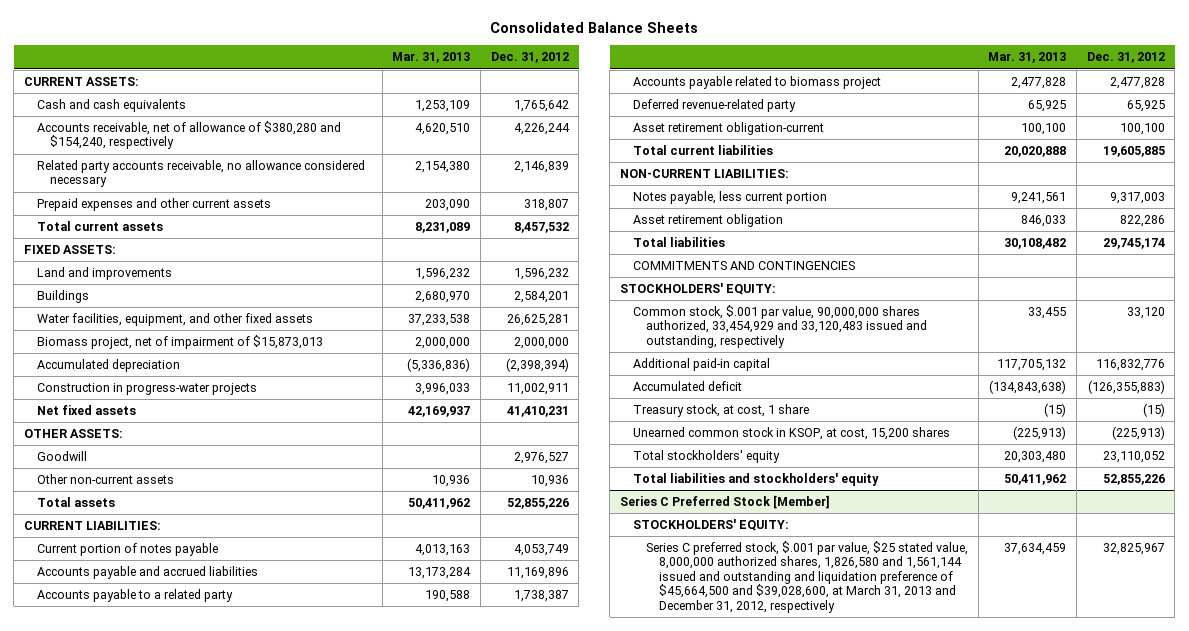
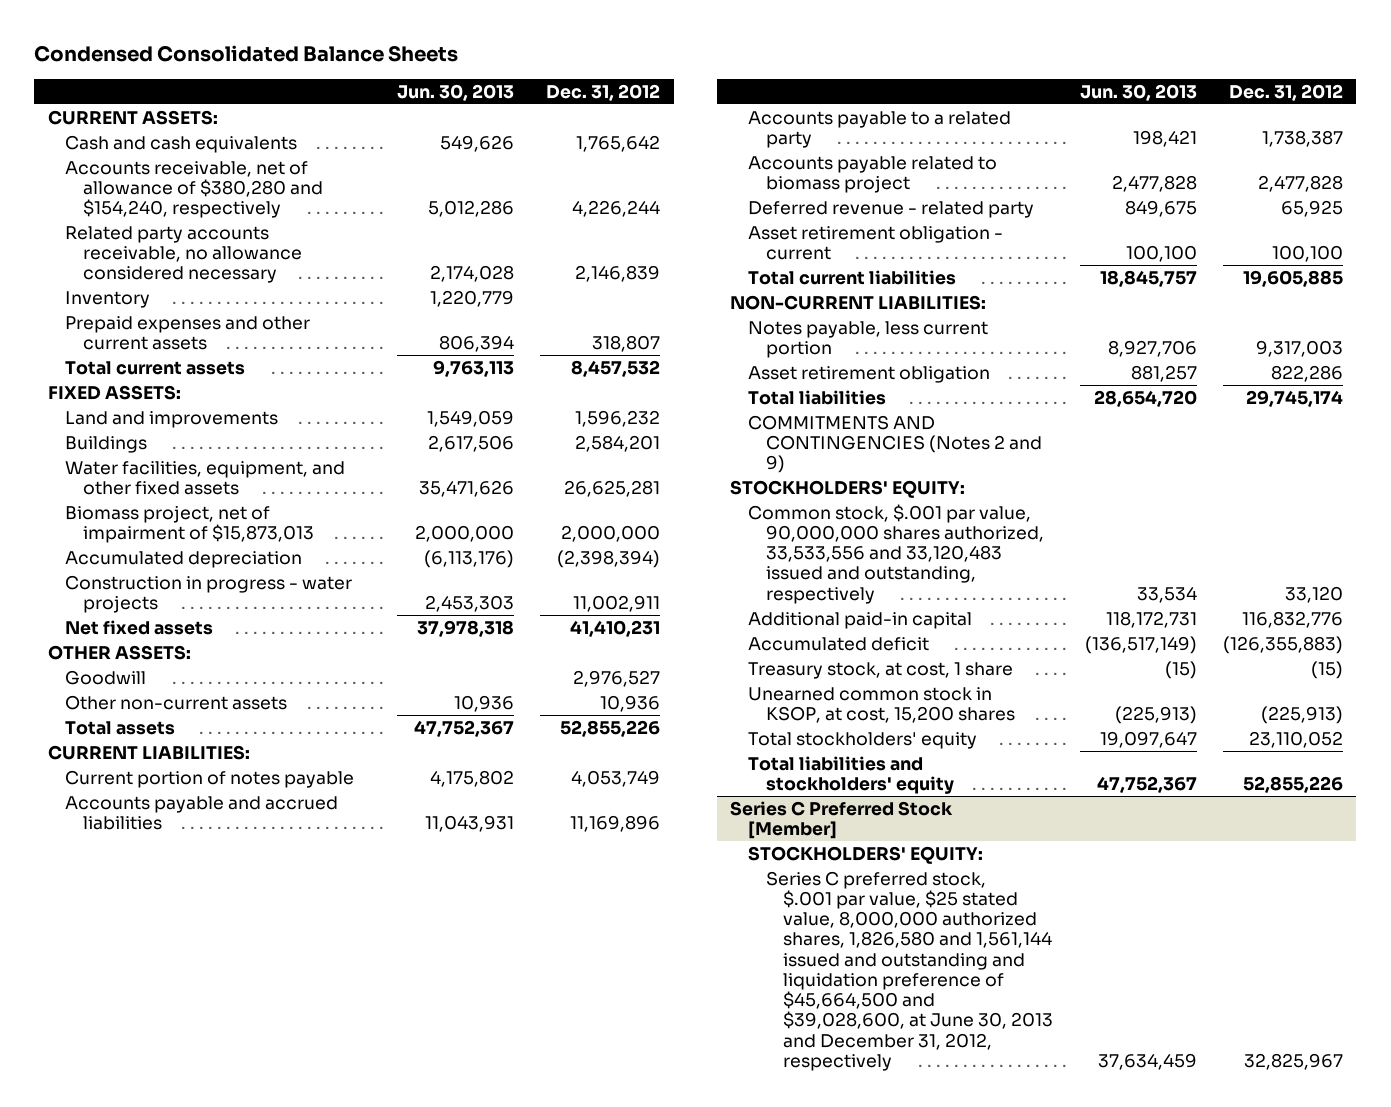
[490,22,699,34] Consolidated Balance Sheets -> [34,45,459,63] Condensed Consolidated Balance Sheets
[392,52,471,64] Mar. 31, 2013 -> none
none -> [397,83,515,101] Jun. 30, 2013
none -> [65,290,151,308] Inventory
[36,382,257,395] Construction in progress-water projects -> [65,574,353,613] Construction in progress - water projects
[632,98,796,112] Deferred revenue-related party -> [747,200,1034,218] Deferred revenue - related party
[632,121,824,135] Asset retirement obligation-current -> [747,225,1003,260] Asset retirement obligation - current
[632,260,855,270] COMMITMENTS AND CONTINGENCIES -> [747,414,1042,474] COMMITMENTS AND CONTINGENCIES (Notes 2 and 9)
[632,304,927,348] Common stock, $.001 par value, 90,000,000 shares authorized, 33,454,929 and 33,120,483 issued and outstanding, respectively -> [747,503,1044,604] Common stock, $.001 par value, 90,000,000 shares authorized, 33,533,556 and 33,120,483 issued and outstanding, respectively
[645,540,968,613] Series C preferred stock, $.001 par value, $25 stated value, 8,000,000 authorized shares, 1,826,580 and 1,561,144 issued and outstanding and liquidation preference of $45,664,500 and $39,028,600, at March 31, 2013 and December 31, 2012, respectively -> [765,870,1054,1071] Series C preferred stock, $.001 par value, $25 stated value, 8,000,000 authorized shares, 1,826,580 and 1,561,144 issued and outstanding and liquidation preference of $45,664,500 and $39,028,600, at June 30, 2013 and December 31, 2012, respectively

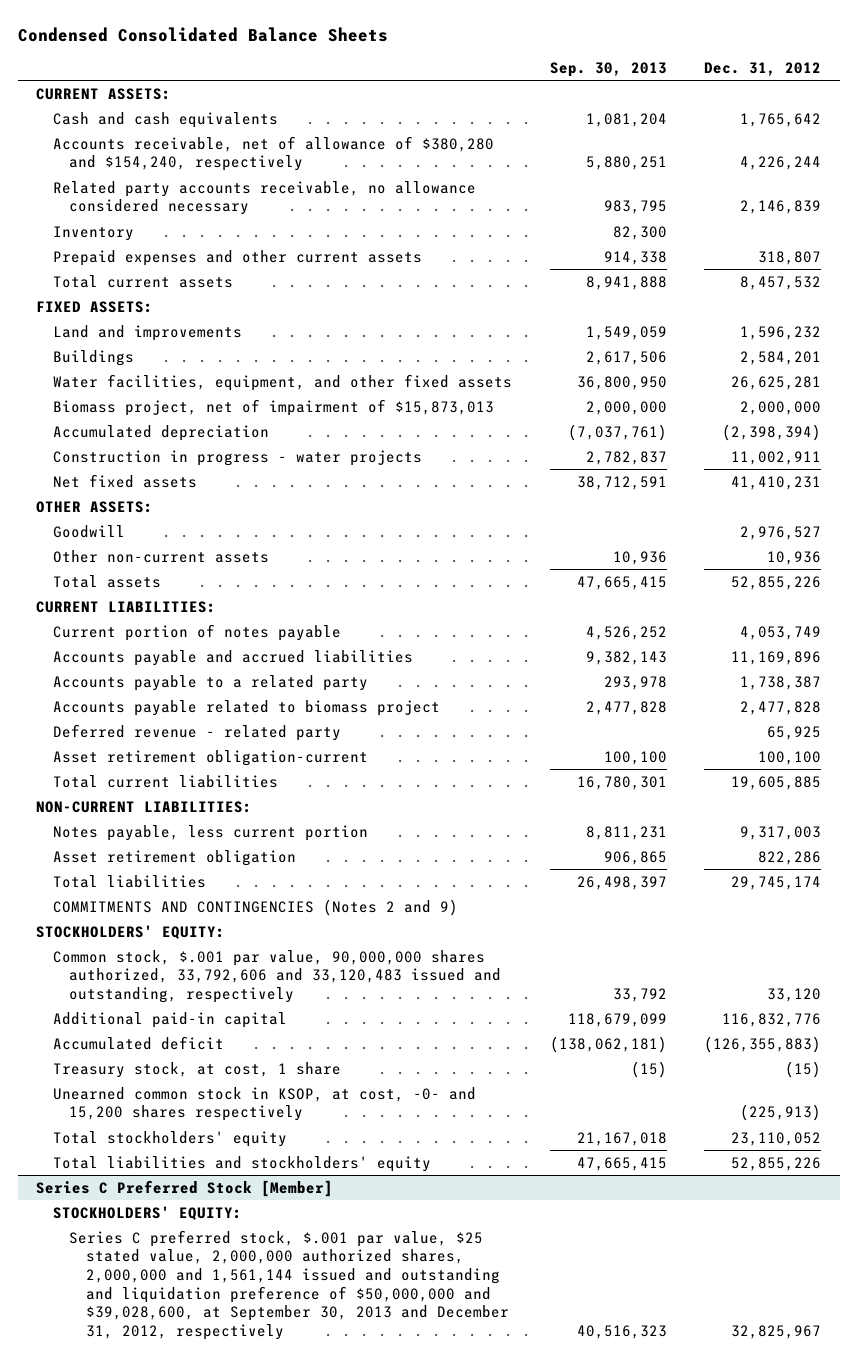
[397,83,515,101] Jun. 30, 2013 -> none
none -> [549,62,667,78] Sep. 30, 2013
[747,225,1003,260] Asset retirement obligation - current -> [52,749,368,766] Asset retirement obligation-current
[747,503,1044,604] Common stock, $.001 par value, 90,000,000 shares authorized, 33,533,556 and 33,120,483 issued and outstanding, respectively -> [52,949,502,1003] Common stock, $.001 par value, 90,000,000 shares authorized, 33,792,606 and 33,120,483 issued and outstanding, respectively
[747,686,1015,723] Unearned common stock in KSOP, at cost, 15,200 shares -> [52,1086,476,1122] Unearned common stock in KSOP, at cost, -0- and 15,200 shares respectively
[765,870,1054,1071] Series C preferred stock, $.001 par value, $25 stated value, 8,000,000 authorized shares, 1,826,580 and 1,561,144 issued and outstanding and liquidation preference of $45,664,500 and $39,028,600, at June 30, 2013 and December 31, 2012, respectively -> [69,1229,509,1340] Series C preferred stock, $.001 par value, $25 stated value, 2,000,000 authorized shares, 2,000,000 and 1,561,144 issued and outstanding and liquidation preference of $50,000,000 and $39,028,600, at September 30, 2013 and December 31, 2012, respectively

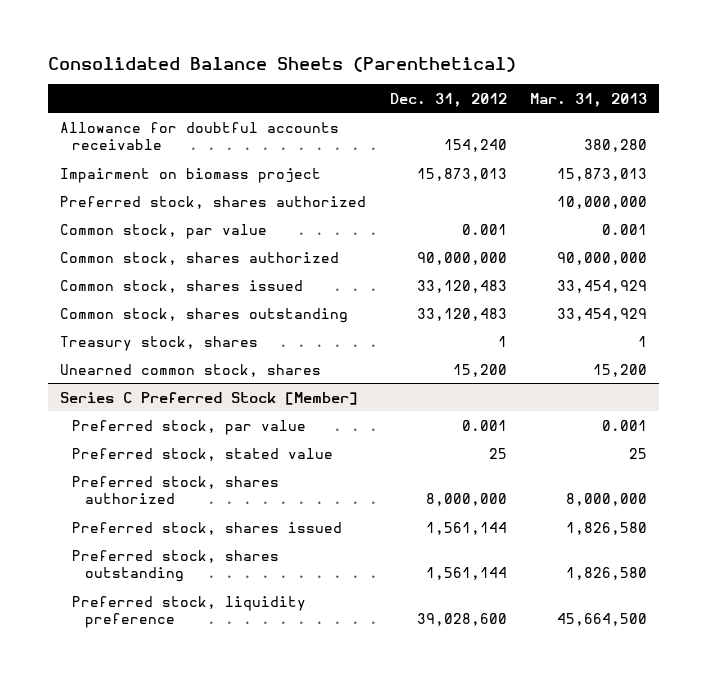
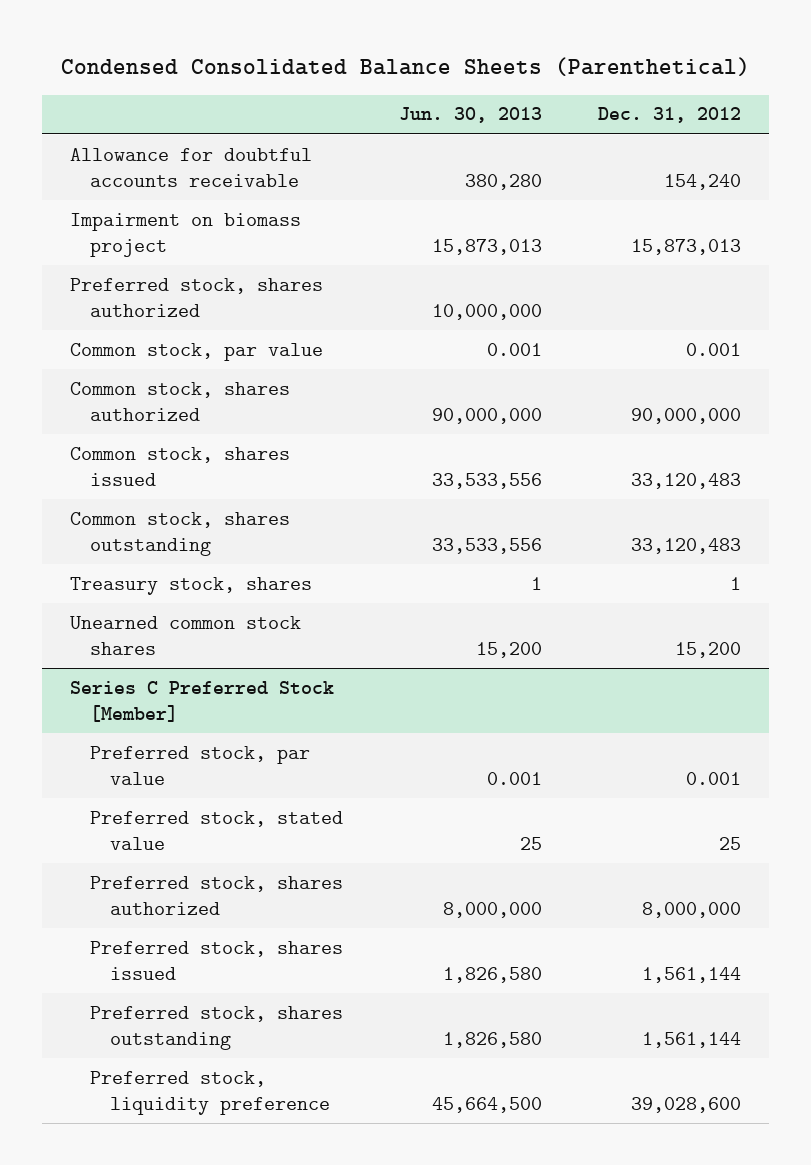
[47,56,516,72] Consolidated Balance Sheets (Parenthetical) -> [60,57,750,77] Condensed Consolidated Balance Sheets (Parenthetical)
[530,92,648,107] Mar. 31, 2013 -> none
none -> [399,107,543,124] Jun. 30, 2013
[59,363,321,377] Unearned common stock, shares -> [70,615,302,655] Unearned common stock shares

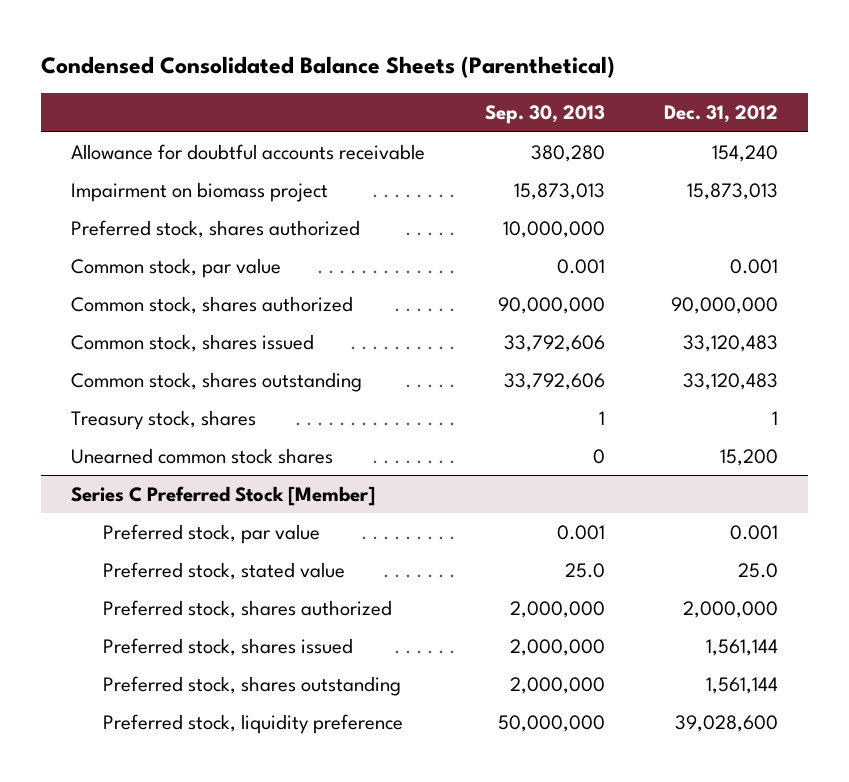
[399,107,543,124] Jun. 30, 2013 -> none
none -> [484,105,605,125] Sep. 30, 2013
[719,836,742,850] 25 -> [738,562,779,578] 25.0
[642,901,742,918] 8,000,000 -> [683,600,779,618] 2,000,000

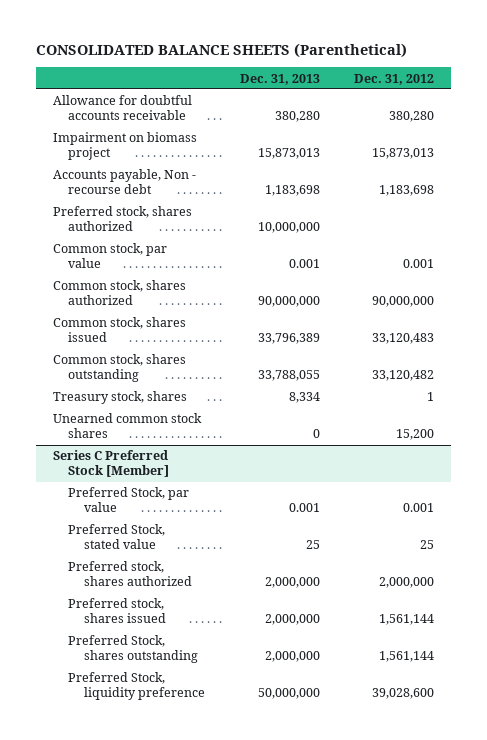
[40,55,615,78] Condensed Consolidated Balance Sheets (Parenthetical) -> [35,42,407,58] CONSOLIDATED BALANCE SHEETS (Parenthetical)
[484,105,605,125] Sep. 30, 2013 -> none
none -> [239,73,320,85] Dec. 31, 2013
[712,144,779,162] 154,240 -> [388,111,434,123] 380,280
none -> [52,169,196,195] Accounts payable, Non - recourse debt
[683,372,779,390] 33,120,483 -> [371,370,434,382] 33,120,482
[103,523,321,544] Preferred stock, par value -> [68,487,190,513] Preferred Stock, par value
[103,561,346,580] Preferred stock, stated value -> [68,524,166,550] Preferred Stock, stated value
[738,562,779,578] 25.0 -> [419,540,434,550] 25
[103,675,402,696] Preferred stock, shares outstanding -> [68,635,199,664] Preferred Stock, shares outstanding
[103,713,404,734] Preferred stock, liquidity preference -> [68,672,206,701] Preferred Stock, liquidity preference

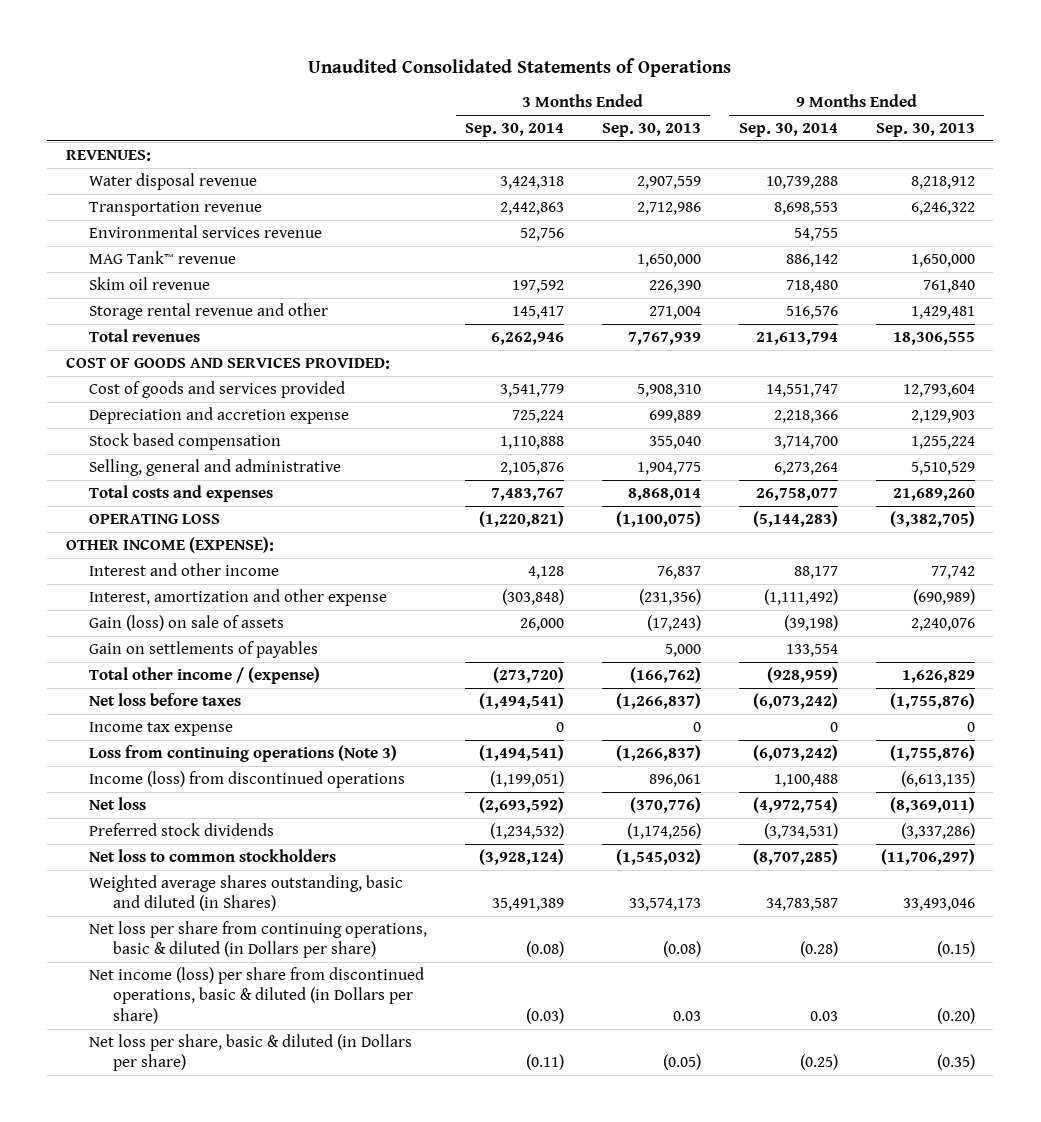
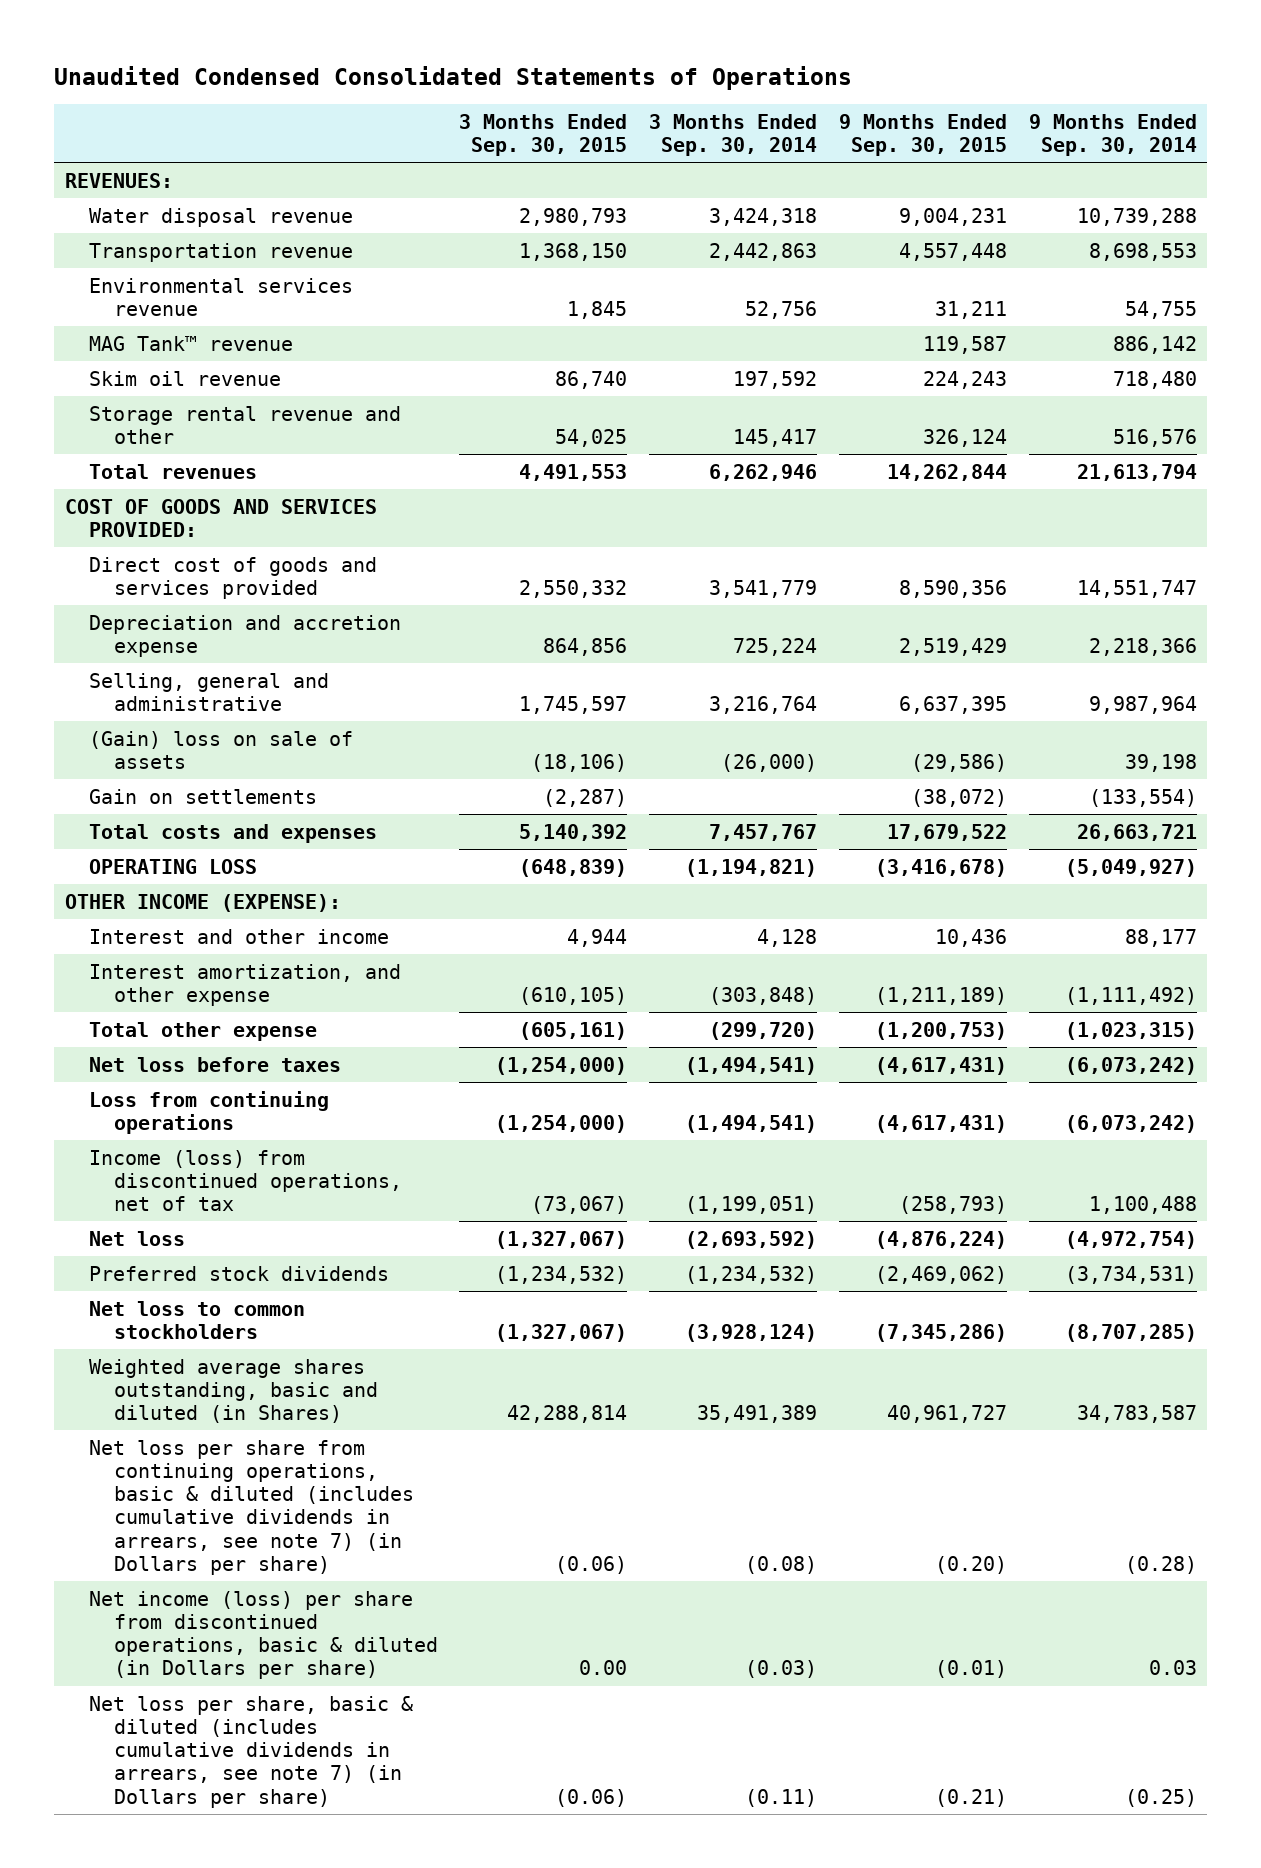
[308,57,732,77] Unaudited Consolidated Statements of Operations -> [54,65,853,90] Unaudited Condensed Consolidated Statements of Operations
[601,122,701,137] Sep. 30, 2013 -> none
[875,122,975,137] Sep. 30, 2013 -> none
none -> [459,113,628,157] 3 Months Ended Sep. 30, 2015
none -> [838,113,1007,157] 9 Months Ended Sep. 30, 2015
[89,380,346,398] Cost of goods and services provided -> [89,556,378,599] Direct cost of goods and services provided
[89,432,282,450] Stock based compensation -> none
[500,461,565,475] 2,105,876 -> [709,695,818,714] 3,216,764
[773,461,838,475] 6,273,264 -> [1088,695,1197,714] 9,987,964
none -> [89,730,354,769] (Gain) loss on sale of assets
none -> [89,788,318,804] Gain on settlements
[491,487,565,501] 7,483,767 -> [709,823,818,841] 7,457,767
[755,487,838,501] 26,758,077 -> [1076,823,1197,841] 26,663,721
[479,510,565,527] (1,220,821) -> [685,858,818,877] (1,194,821)
[752,510,838,527] (5,144,283) -> [1064,858,1197,877] (5,049,927)
[89,614,285,631] Gain (loss) on sale of assets -> none
[89,640,319,658] Gain on settlements of payables -> none
[89,588,388,606] Interest, amortization and other expense -> [89,963,402,1006] Interest amortization, and other expense
[89,666,321,684] Total other income / (expense) -> [89,1021,318,1041] Total other expense
[493,666,565,683] (273,720) -> [709,1021,818,1040] (299,720)
[766,666,838,683] (928,959) -> [1064,1021,1197,1040] (1,023,315)
[89,721,234,736] Income tax expense -> none
[89,744,398,762] Loss from continuing operations (Note 3) -> [89,1090,330,1134] Loss from continuing operations
[89,770,406,788] Income (loss) from discontinued operations -> [89,1149,402,1212] Income (loss) from discontinued operations, net of tax
[89,920,428,959] Net loss per share from continuing operations, basic & diluted (in Dollars per share) -> [89,1439,414,1576] Net loss per share from continuing operations, basic & diluted (includes cumulative dividends in arrears, see note 7) (in Dollars per share)
[89,1033,413,1072] Net loss per share, basic & diluted (in Dollars per share) -> [89,1695,414,1808] Net loss per share, basic & diluted (includes cumulative dividends in arrears, see note 7) (in Dollars per share)

